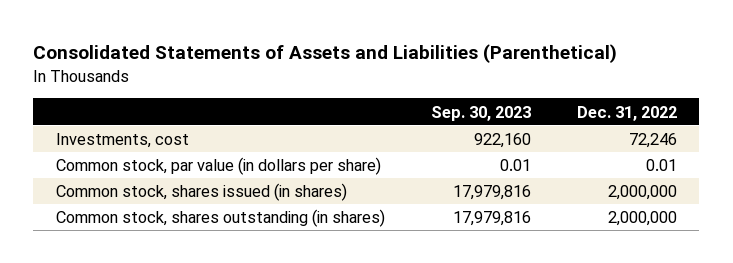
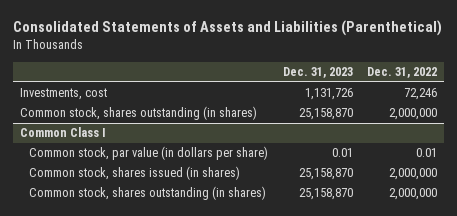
[430,105,531,121] Sep. 30, 2023 -> none
none -> [282,67,353,79] Dec. 31, 2023
none -> [19,106,257,121] Common stock, shares outstanding (in shares)
none -> [19,127,106,138] Common Class I

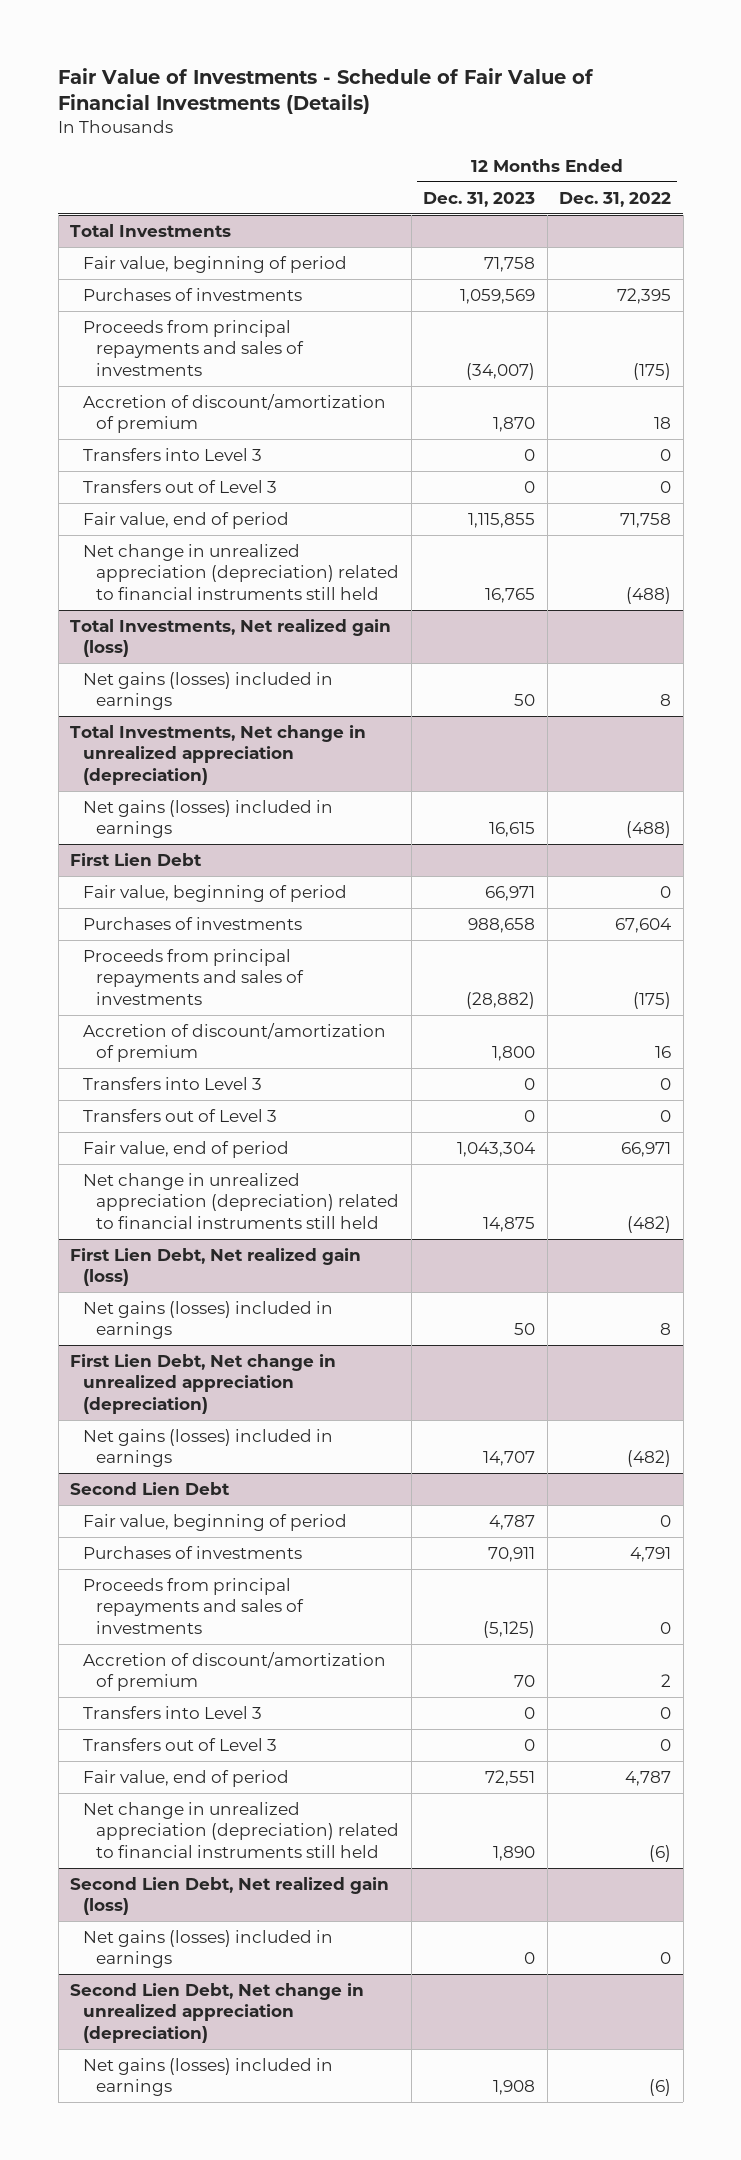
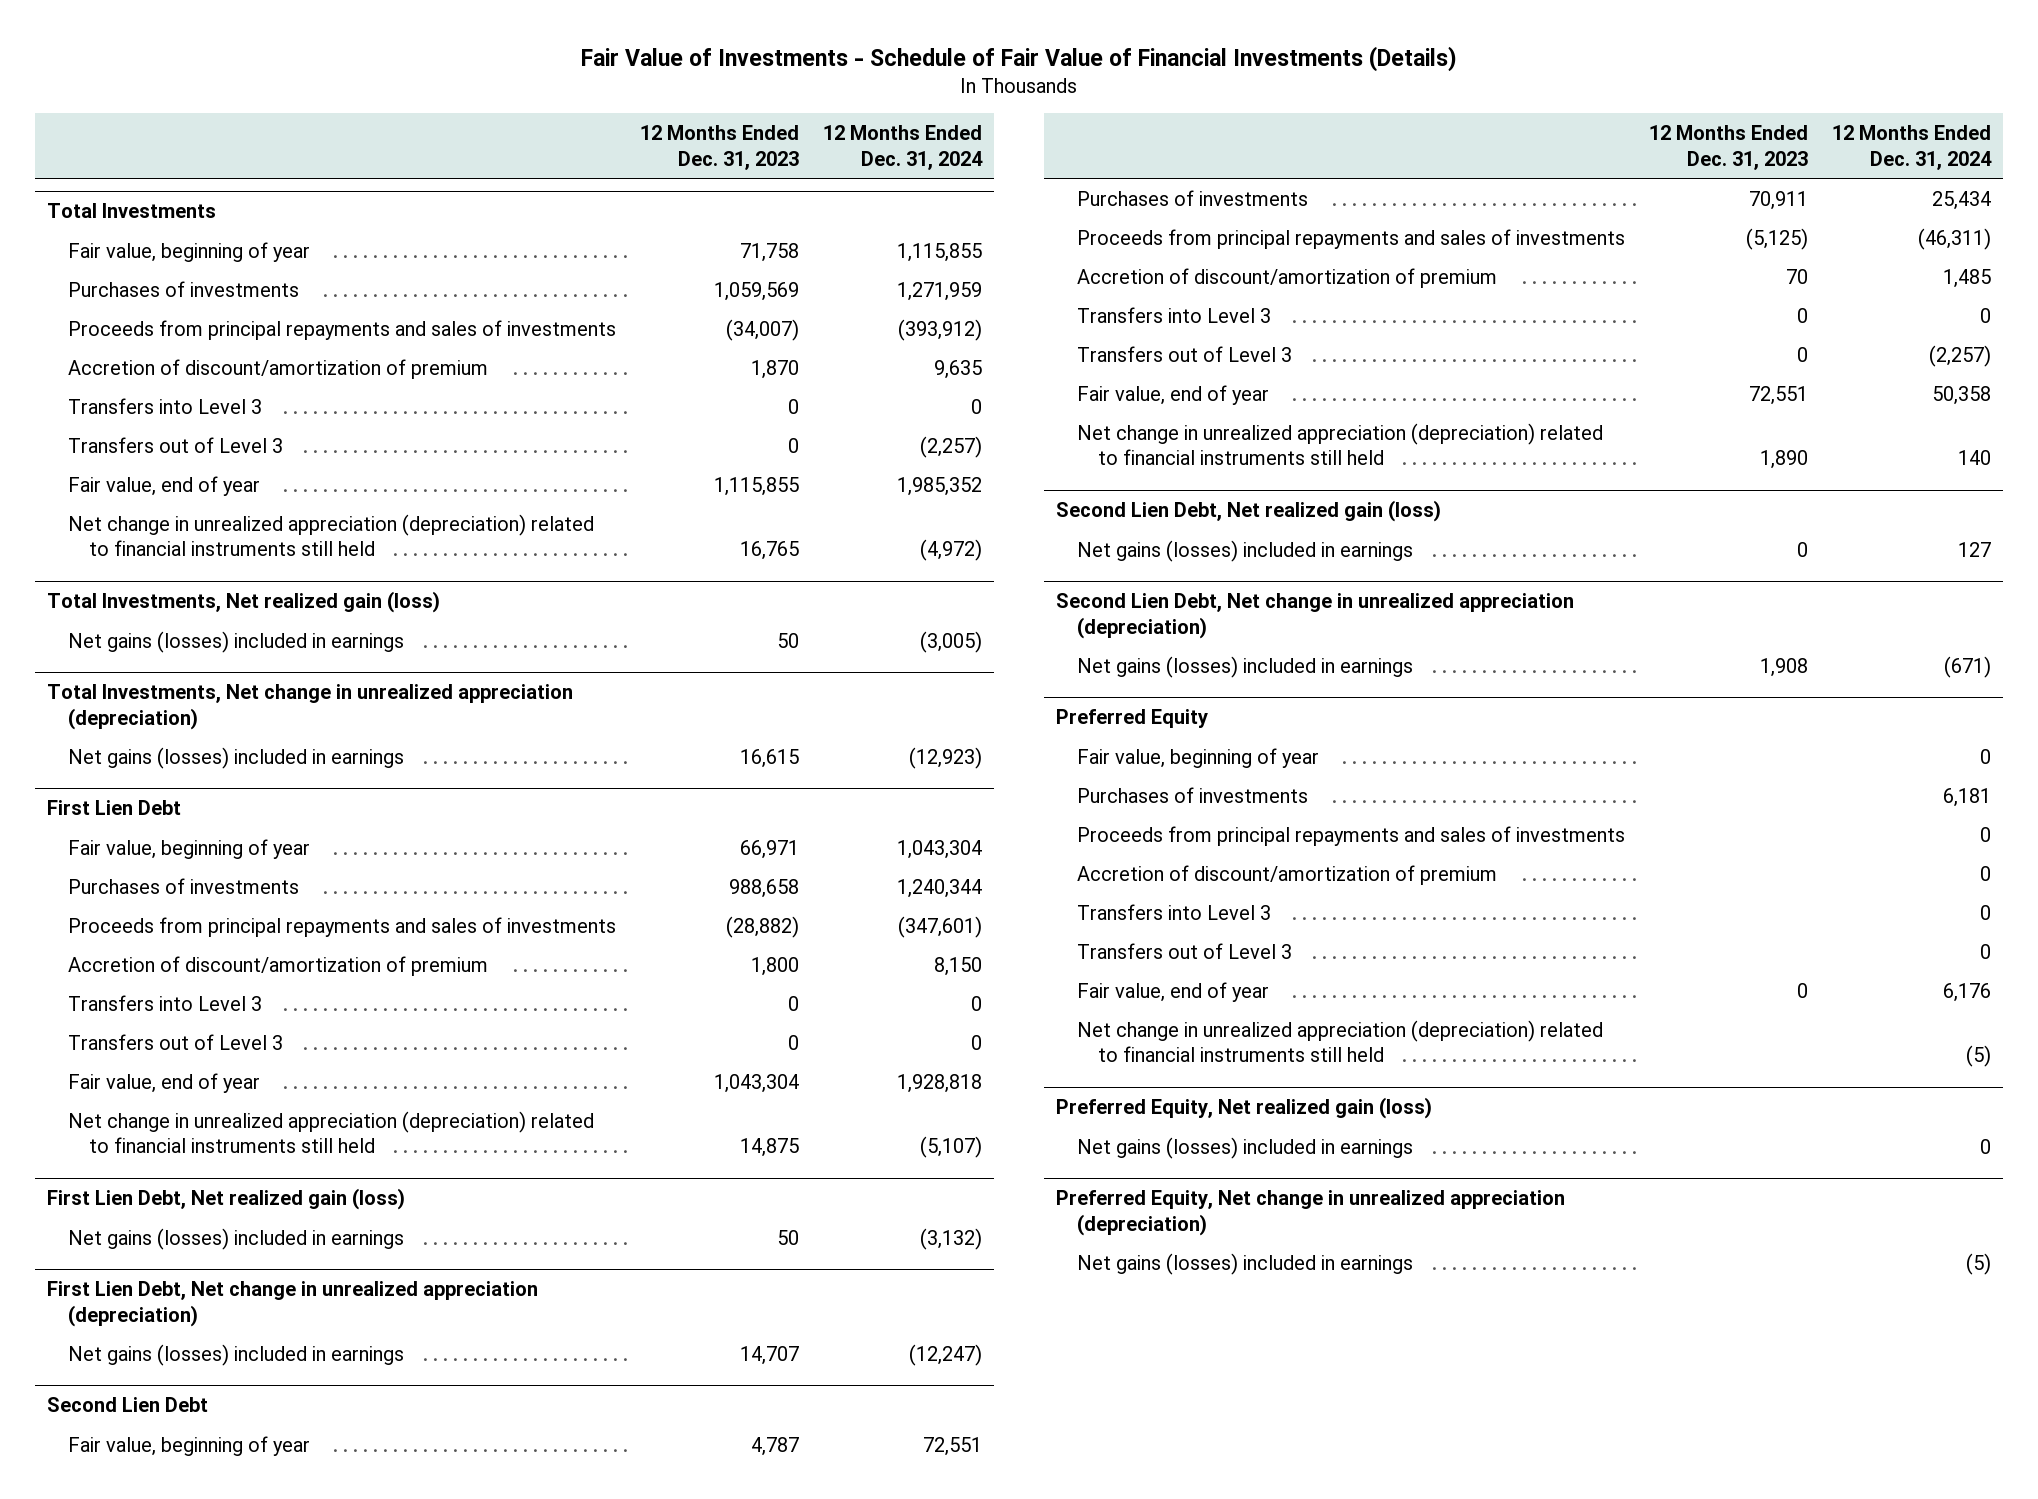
[559,191,672,207] Dec. 31, 2022 -> none
none -> [823,125,984,170] 12 Months Ended Dec. 31, 2024
[83,255,348,273] Fair value, beginning of period -> [68,241,311,262] Fair value, beginning of year
[83,511,290,529] Fair value, end of period -> [68,475,261,496] Fair value, end of year
[83,884,348,902] Fair value, beginning of period -> [68,838,311,859] Fair value, beginning of year
[83,1140,290,1158] Fair value, end of period -> [68,1072,261,1093] Fair value, end of year
[83,1513,348,1531] Fair value, beginning of period -> [68,1435,311,1456] Fair value, beginning of year
[83,1769,290,1787] Fair value, end of period -> [1077,384,1270,405] Fair value, end of year
none -> [1056,709,1209,729] Preferred Equity
none -> [1077,747,1320,768] Fair value, beginning of year
none -> [1077,786,1309,803] Purchases of investments
none -> [1077,825,1626,846] Proceeds from principal repayments and sales of investments
none -> [1077,864,1498,885] Accretion of discount/amortization of premium
none -> [1077,903,1272,920] Transfers into Level 3
none -> [1077,942,1293,959] Transfers out of Level 3
none -> [1077,981,1270,1002] Fair value, end of year
none -> [1077,1019,1604,1063] Net change in unrealized appreciation (depreciation) related to financial instruments still held
none -> [1056,1097,1433,1120] Preferred Equity, Net realized gain (loss)
none -> [1077,1136,1414,1159] Net gains (losses) included in earnings
none -> [1056,1190,1566,1236] Preferred Equity, Net change in unrealized appreciation (depreciation)
none -> [1077,1252,1414,1275] Net gains (losses) included in earnings

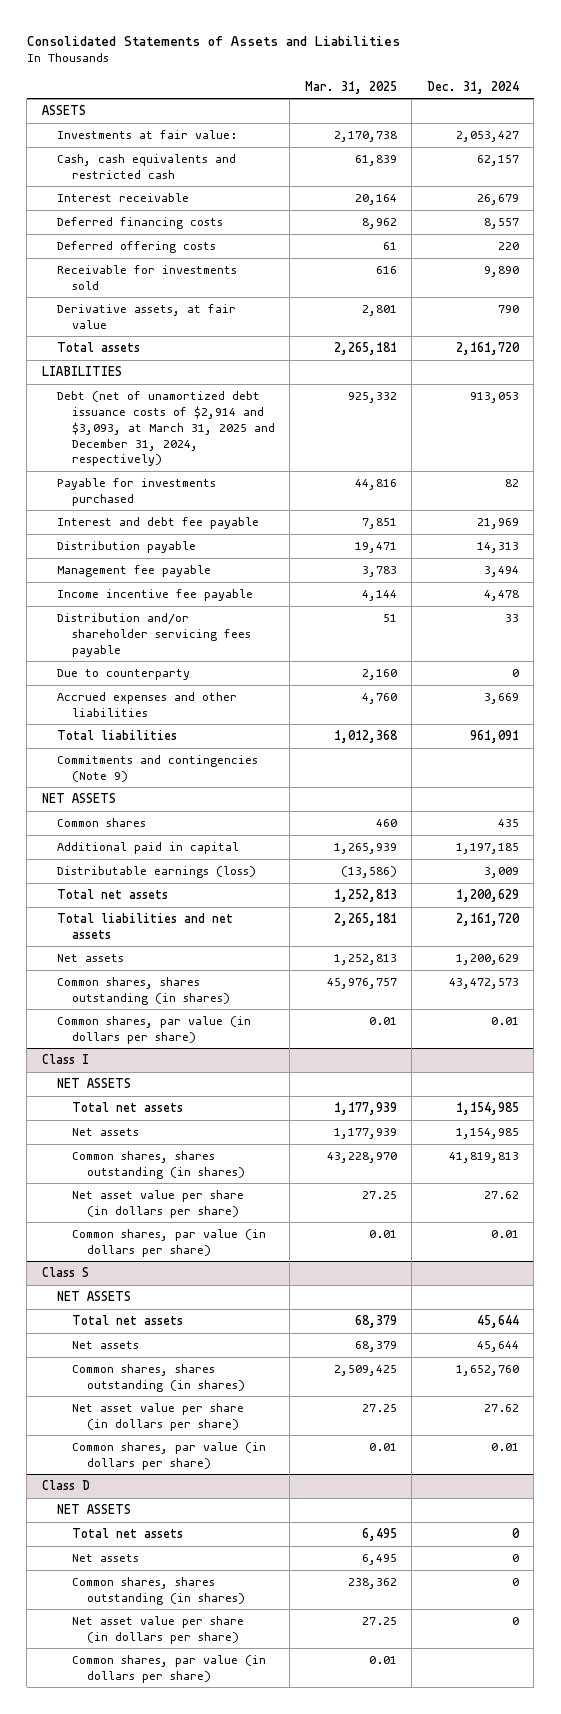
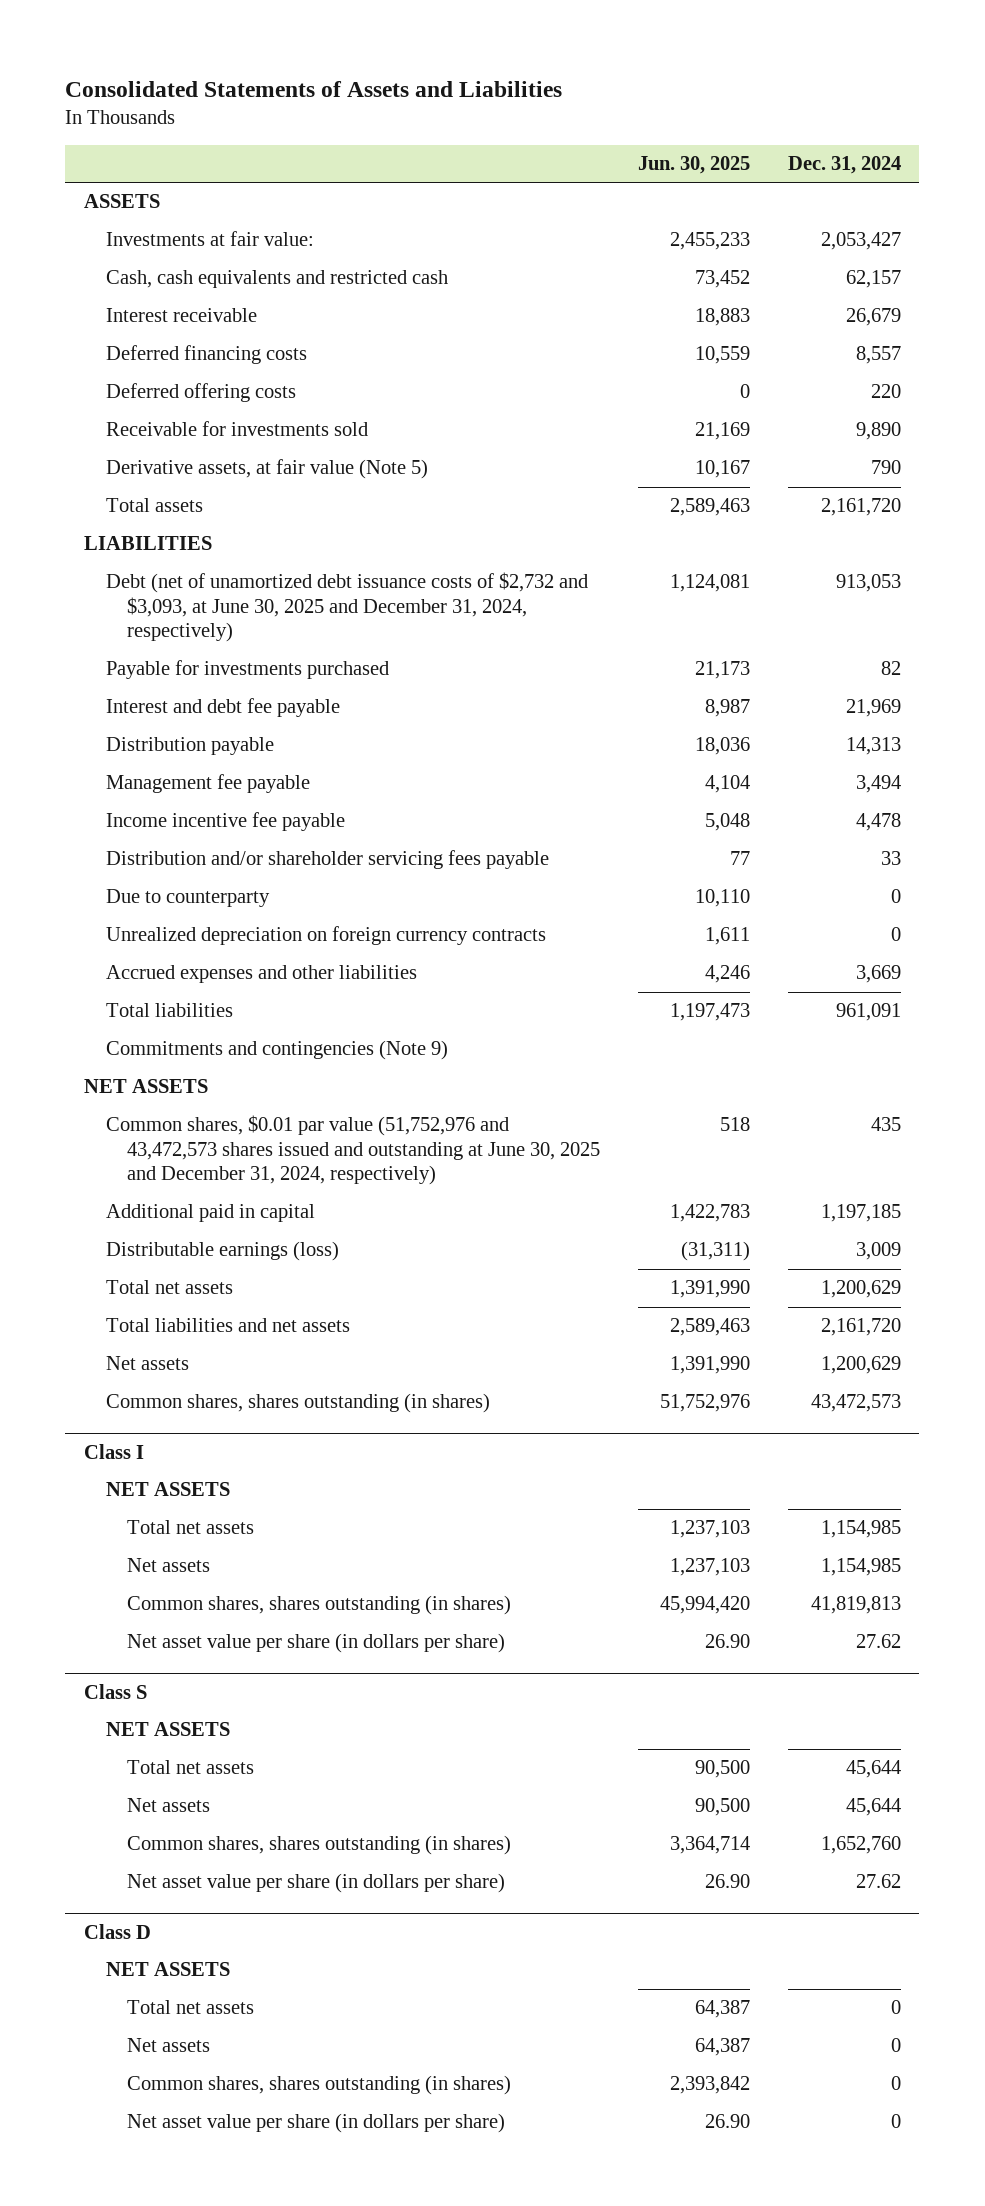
[304,80,397,94] Mar. 31, 2025 -> none
none -> [638,156,751,175] Jun. 30, 2025
[56,304,236,329] Derivative assets, at fair value -> [105,459,428,480] Derivative assets, at fair value (Note 5)
[56,391,275,467] Debt (net of unamortized debt issuance costs of $2,914 and $3,093, at March 31, 2025 and December 31, 2024, respectively) -> [105,572,588,643] Debt (net of unamortized debt issuance costs of $2,732 and $3,093, at June 30, 2025 and December 31, 2024, respectively)
none -> [105,926,546,946] Unrealized depreciation on foreign currency contracts
[56,818,146,828] Common shares -> [105,1115,601,1186] Common shares, $0.01 par value (51,752,976 and 43,472,573 shares issued and outstanding at June 30, 2025 and December 31, 2024, respectively)
[56,1016,251,1044] Common shares, par value (in dollars per share) -> none
[71,1229,266,1257] Common shares, par value (in dollars per share) -> none
[71,1442,266,1470] Common shares, par value (in dollars per share) -> none
[71,1655,266,1683] Common shares, par value (in dollars per share) -> none

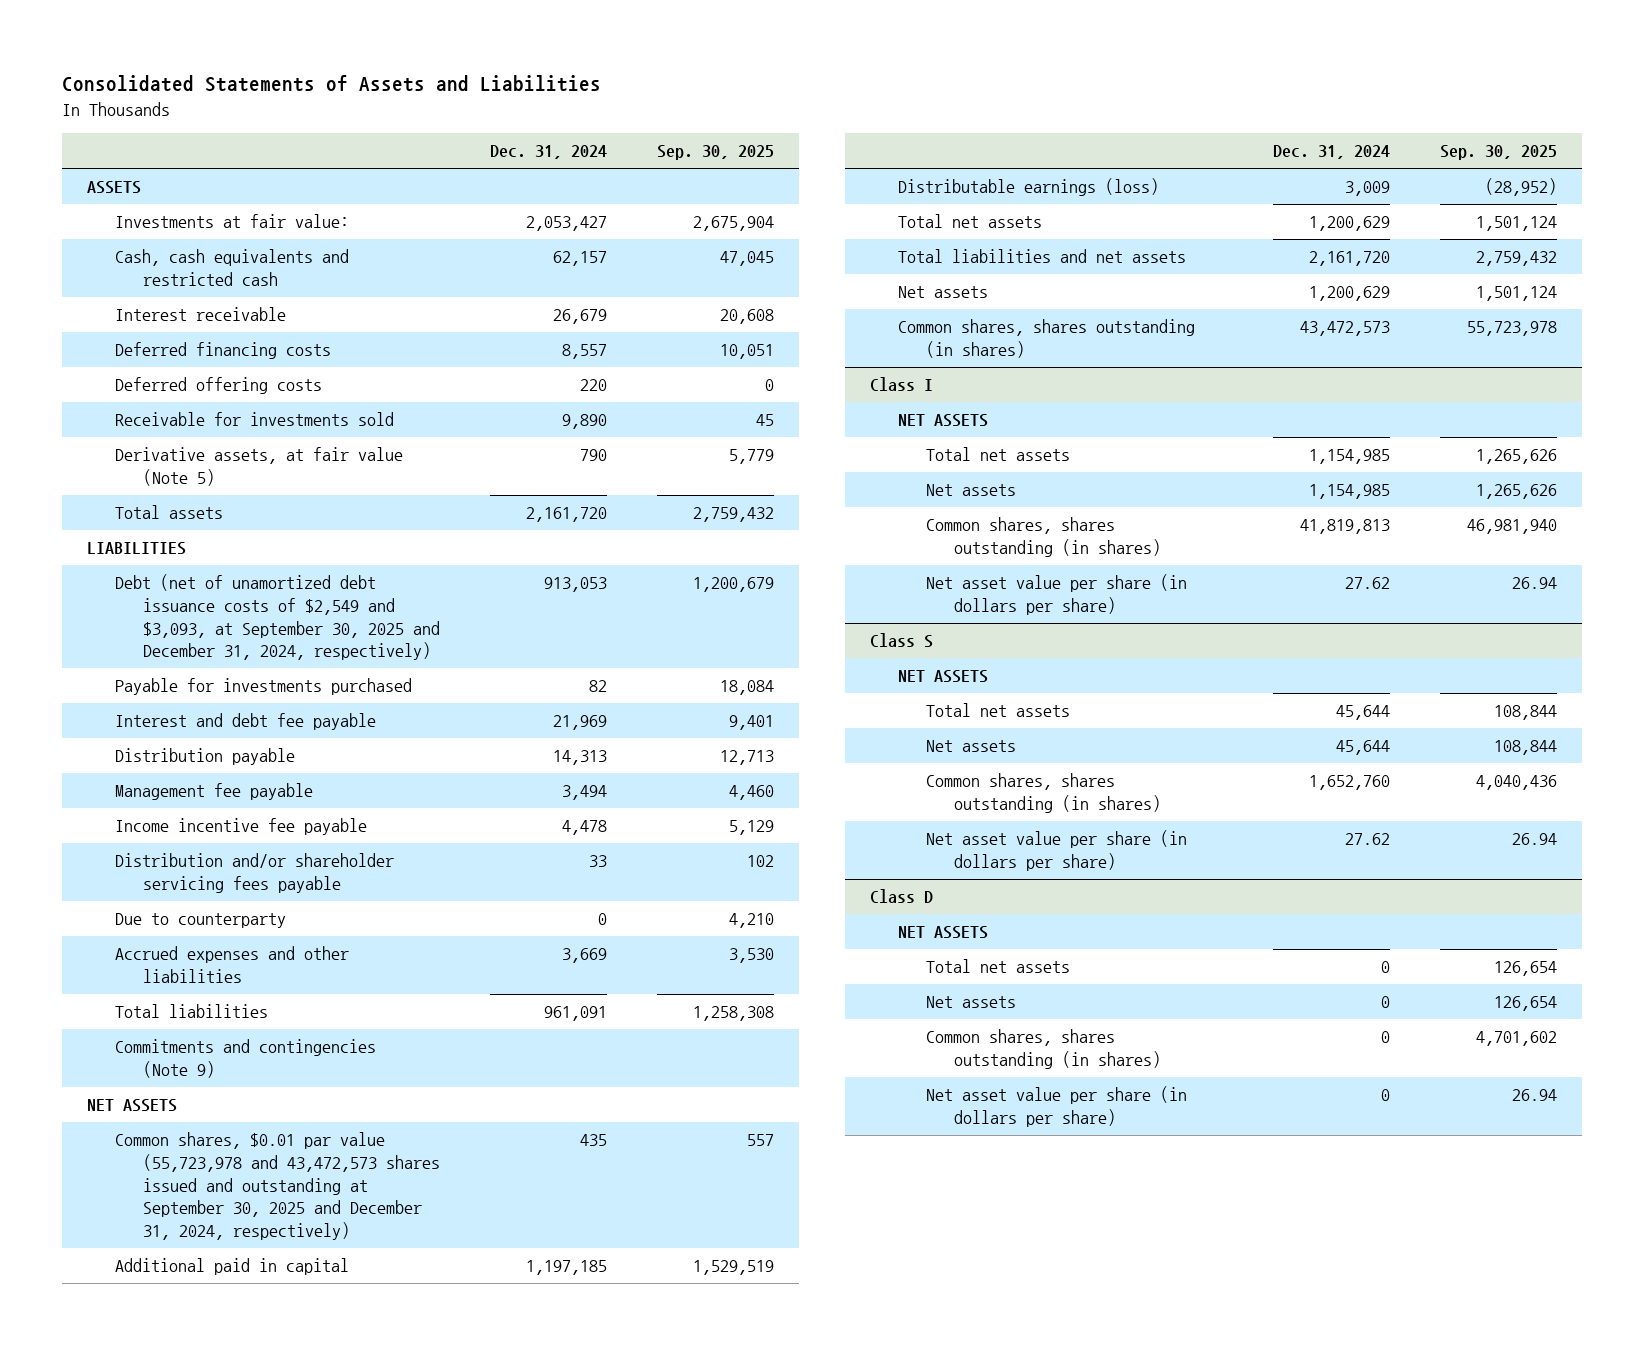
[638,156,751,175] Jun. 30, 2025 -> none
none -> [657,145,775,161] Sep. 30, 2025
[105,572,588,643] Debt (net of unamortized debt issuance costs of $2,732 and $3,093, at June 30, 2025 and December 31, 2024, respectively) -> [115,574,441,661] Debt (net of unamortized debt issuance costs of $2,549 and $3,093, at September 30, 2025 and December 31, 2024, respectively)
[105,926,546,946] Unrealized depreciation on foreign currency contracts -> none
[105,1115,601,1186] Common shares, $0.01 par value (51,752,976 and 43,472,573 shares issued and outstanding at June 30, 2025 and December 31, 2024, respectively) -> [115,1132,441,1241] Common shares, $0.01 par value (55,723,978 and 43,472,573 shares issued and outstanding at September 30, 2025 and December 31, 2024, respectively)

